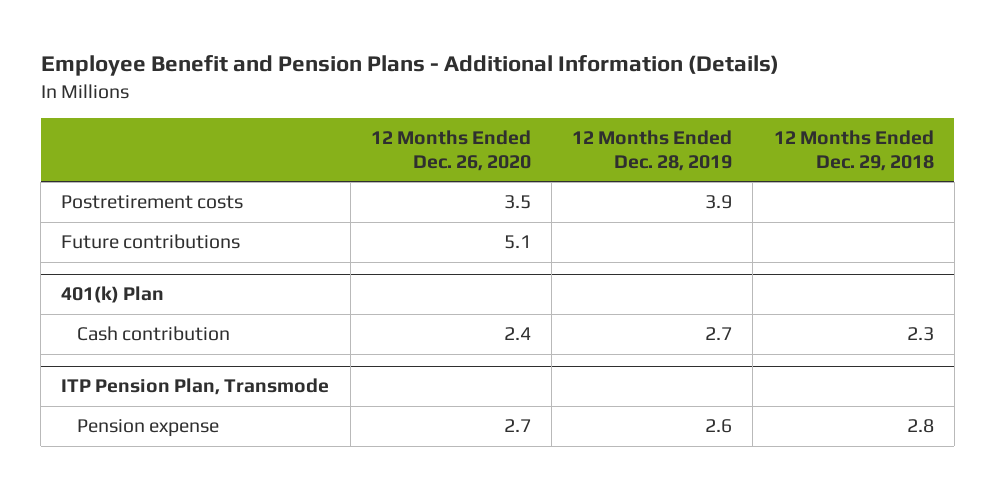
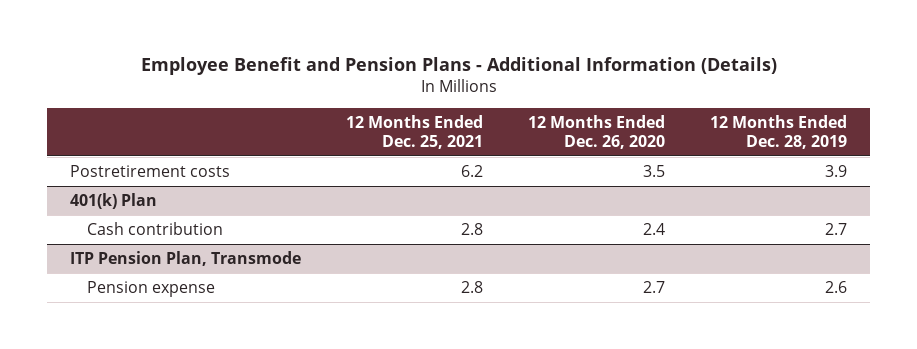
[773,129,934,171] 12 Months Ended Dec. 29, 2018 -> none
none -> [345,114,483,149] 12 Months Ended Dec. 25, 2021
[61,234,241,250] Future contributions -> none

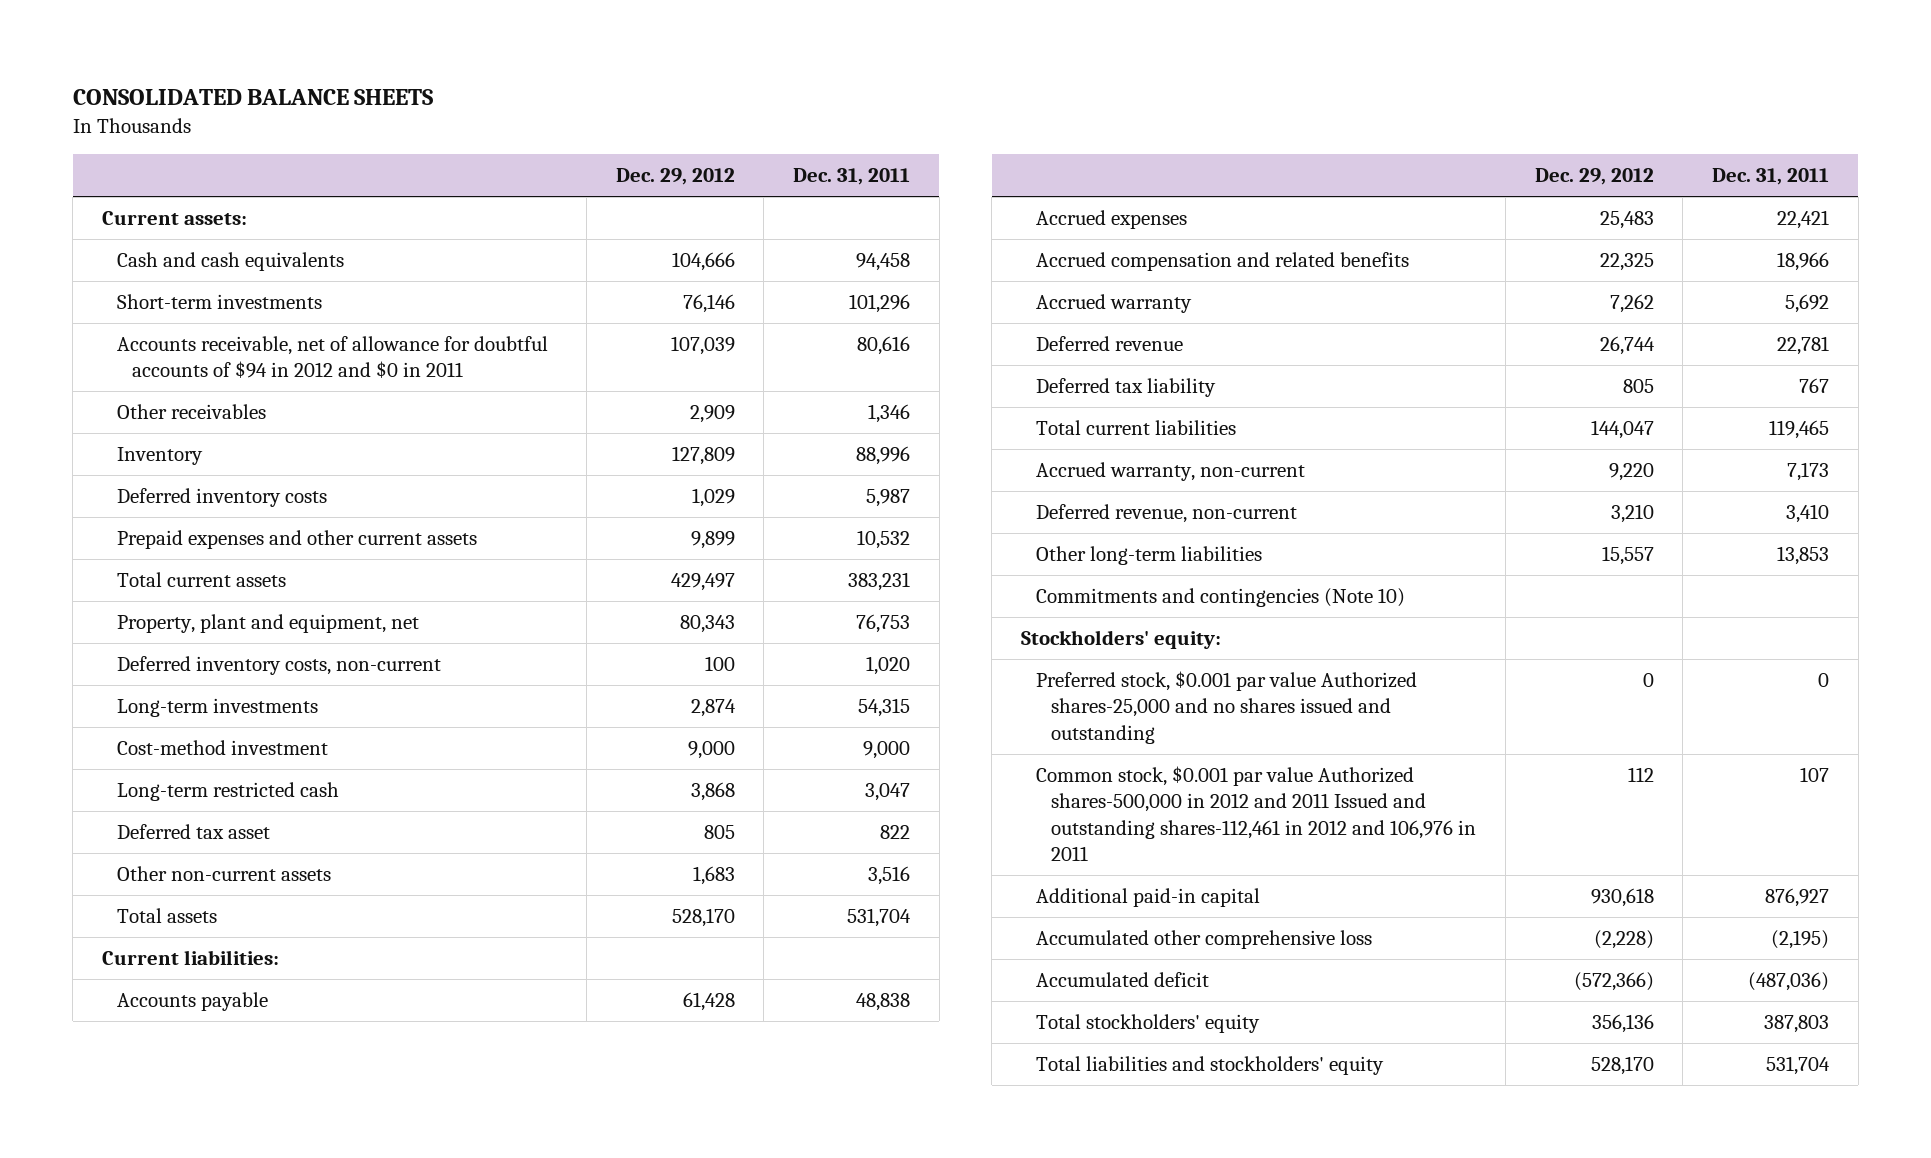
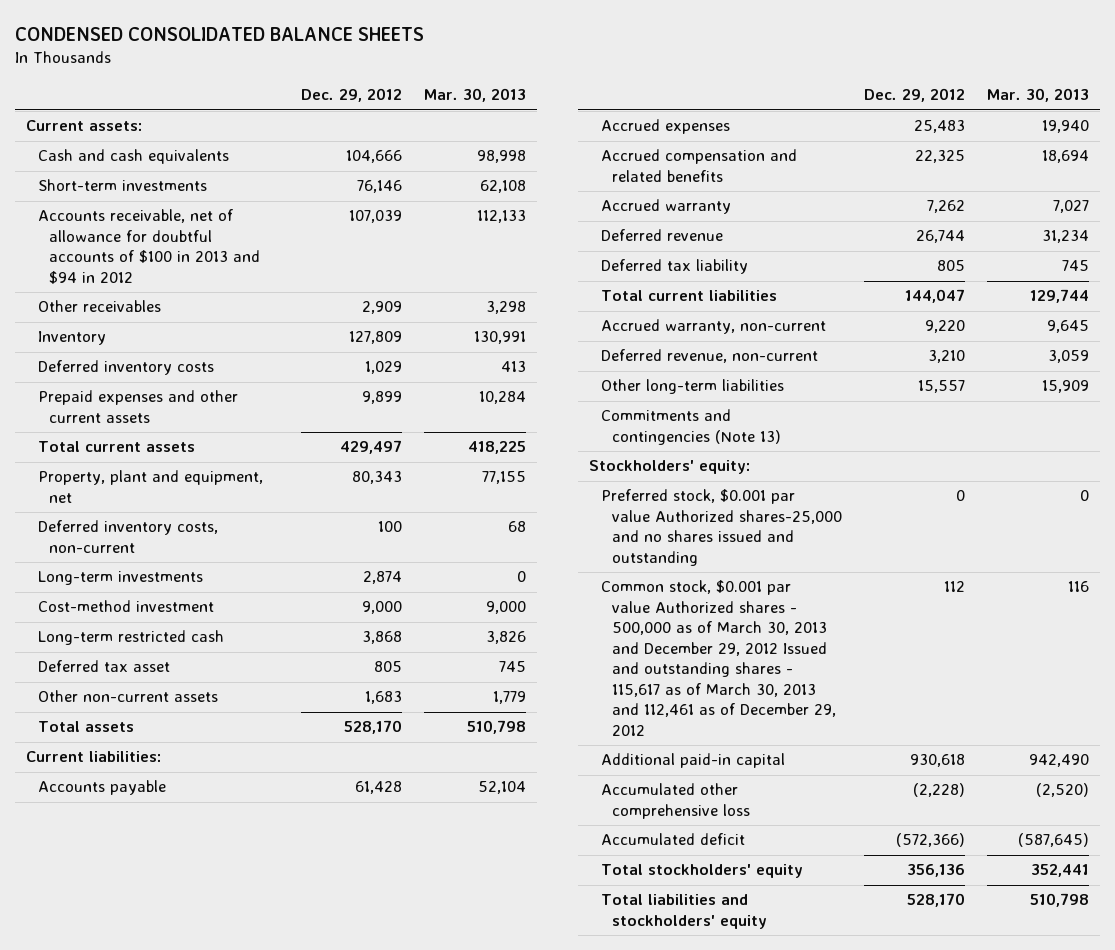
[72,89,433,106] CONSOLIDATED BALANCE SHEETS -> [15,26,425,41] CONDENSED CONSOLIDATED BALANCE SHEETS
[792,168,910,186] Dec. 31, 2011 -> none
none -> [423,88,526,103] Mar. 30, 2013
[116,336,548,379] Accounts receivable, net of allowance for doubtful accounts of $94 in 2012 and $0 in 2011 -> [37,209,261,284] Accounts receivable, net of allowance for doubtful accounts of $100 in 2013 and $94 in 2012
[1035,588,1405,608] Commitments and contingencies (Note 10) -> [600,409,782,445] Commitments and contingencies (Note 13)
[1035,766,1477,862] Common stock, $0.001 par value Authorized shares-500,000 in 2012 and 2011 Issued and outstanding shares-112,461 in 2012 and 106,976 in 2011 -> [600,580,837,736] Common stock, $0.001 par value Authorized shares - 500,000 as of March 30, 2013 and December 29, 2012 Issued and outstanding shares - 115,617 as of March 30, 2013 and 112,461 as of December 29, 2012

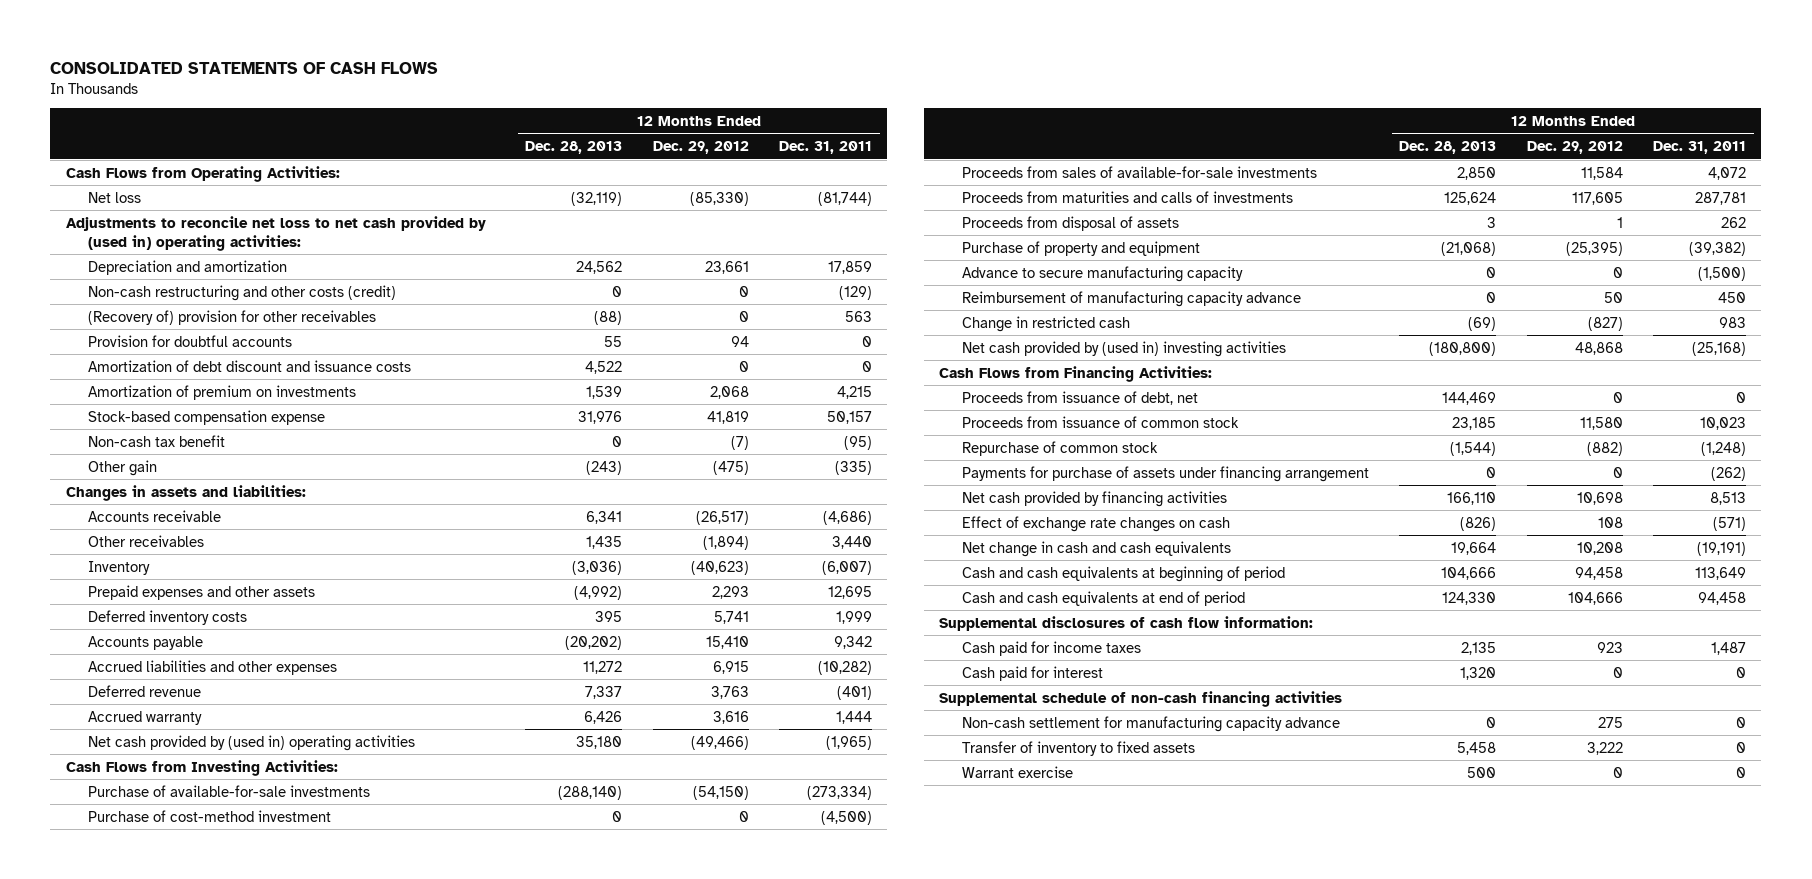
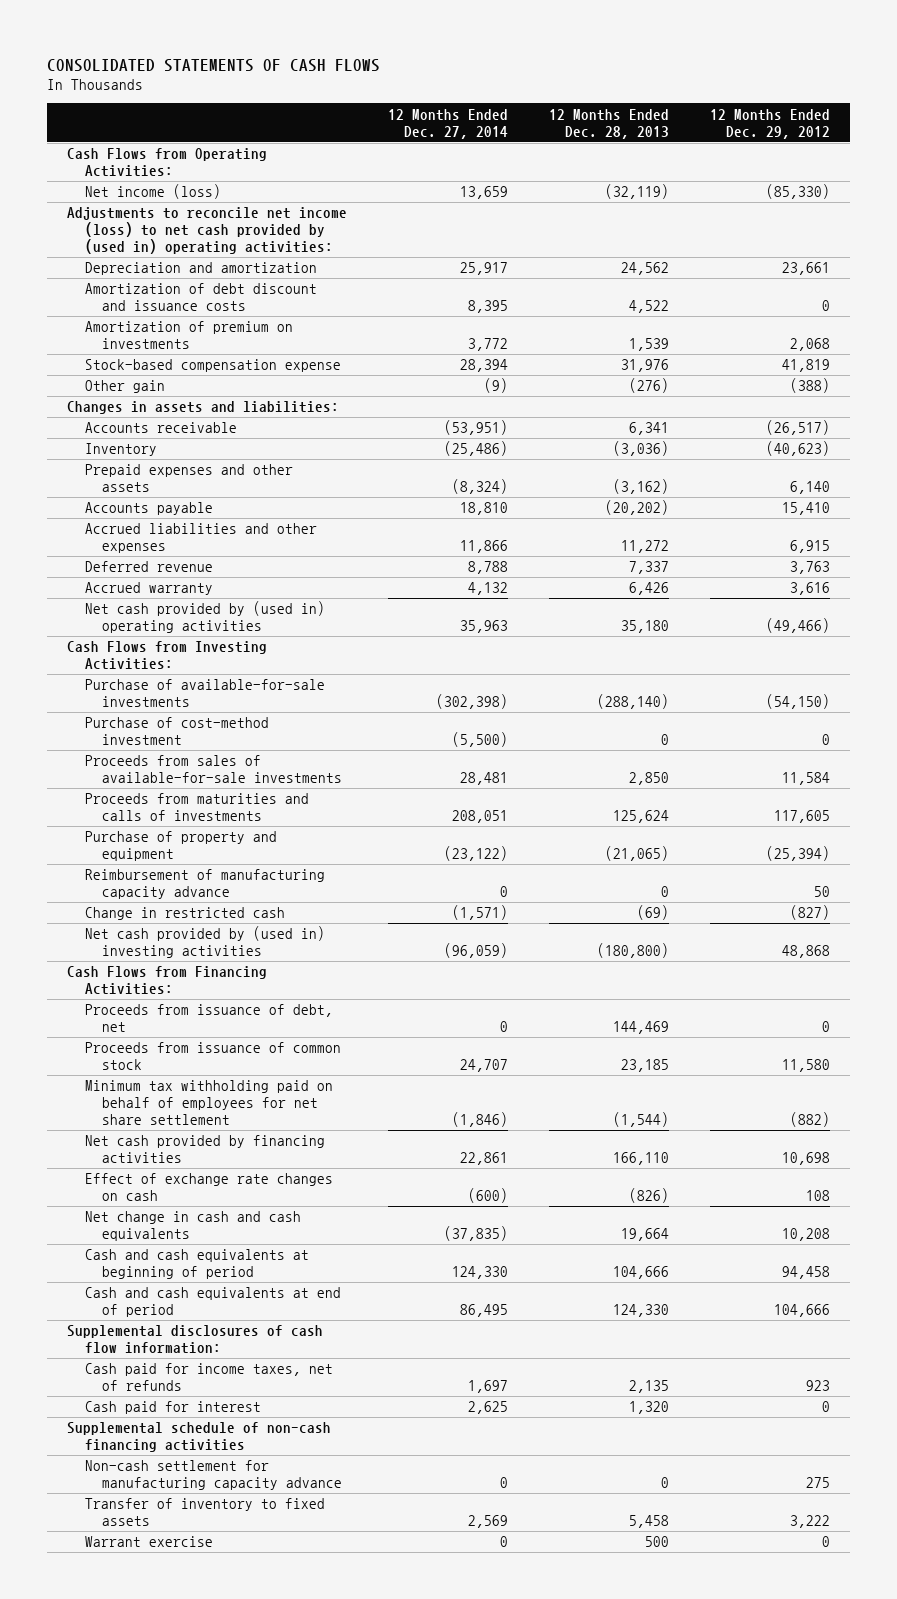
[779,141,873,155] Dec. 31, 2011 -> none
none -> [388,108,509,139] 12 Months Ended Dec. 27, 2014
[88,191,142,203] Net loss -> [84,184,221,200] Net income (loss)
[65,215,486,251] Adjustments to reconcile net loss to net cash provided by (used in) operating activities: -> [67,207,348,254] Adjustments to reconcile net income (loss) to net cash provided by (used in) operating activities:
[88,284,397,301] Non-cash restructuring and other costs (credit) -> none
[88,309,377,325] (Recovery of) provision for other receivables -> none
[88,334,293,347] Provision for doubtful accounts -> none
[88,434,226,447] Non-cash tax benefit -> none
[586,460,623,475] (243) -> [628,378,669,394] (276)
[712,460,749,475] (475) -> [789,378,830,394] (388)
[88,534,205,547] Other receivables -> none
[88,609,248,625] Deferred inventory costs -> none
[574,585,623,600] (4,992) -> [612,479,669,495] (3,162)
[711,585,749,599] 2,293 -> [789,481,830,495] 6,140
[962,215,1180,231] Proceeds from disposal of assets -> none
[962,265,1244,282] Advance to secure manufacturing capacity -> none
[1441,241,1497,256] (21,068) -> [604,846,669,862] (21,065)
[1565,241,1623,256] (25,395) -> [765,846,830,862] (25,394)
[962,465,1370,482] Payments for purchase of assets under financing arrangement -> none
[962,440,1159,456] Repurchase of common stock -> [84,1080,333,1125] Minimum tax withholding paid on behalf of employees for net share settlement
[962,640,1142,656] Cash paid for income taxes -> [84,1363,333,1392] Cash paid for income taxes, net of refunds

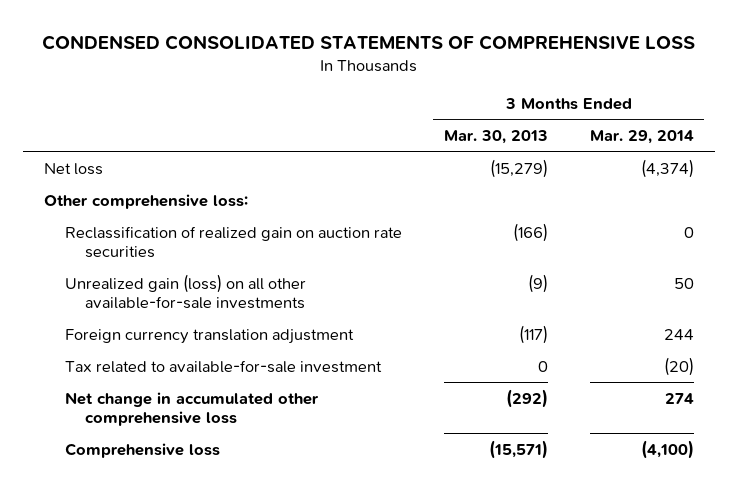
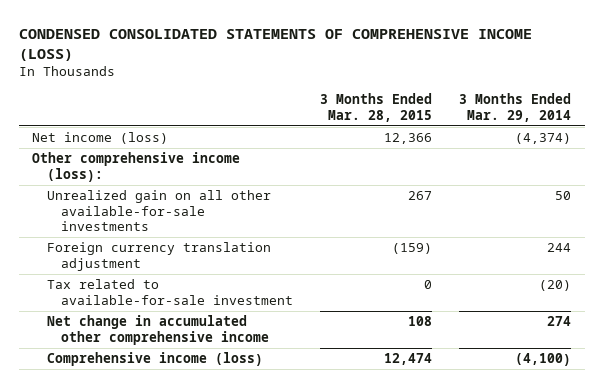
[42,34,696,50] CONDENSED CONSOLIDATED STATEMENTS OF COMPREHENSIVE LOSS -> [18,28,532,61] CONDENSED CONSOLIDATED STATEMENTS OF COMPREHENSIVE INCOME (LOSS)
[443,130,548,145] Mar. 30, 2013 -> none
none -> [320,93,433,122] 3 Months Ended Mar. 28, 2015
[64,225,402,258] Reclassification of realized gain on auction rate securities -> none
[44,162,104,175] Net loss -> [32,132,169,145] Net income (loss)
[44,193,249,209] Other comprehensive loss: -> [32,152,241,182] Other comprehensive income (loss):
[64,273,306,309] Unrealized gain (loss) on all other available-for-sale investments -> [46,190,271,232] Unrealized gain on all other available-for-sale investments
[64,391,319,426] Net change in accumulated other comprehensive loss -> [46,315,270,345] Net change in accumulated other comprehensive income
[64,442,220,458] Comprehensive loss -> [46,352,263,367] Comprehensive income (loss)

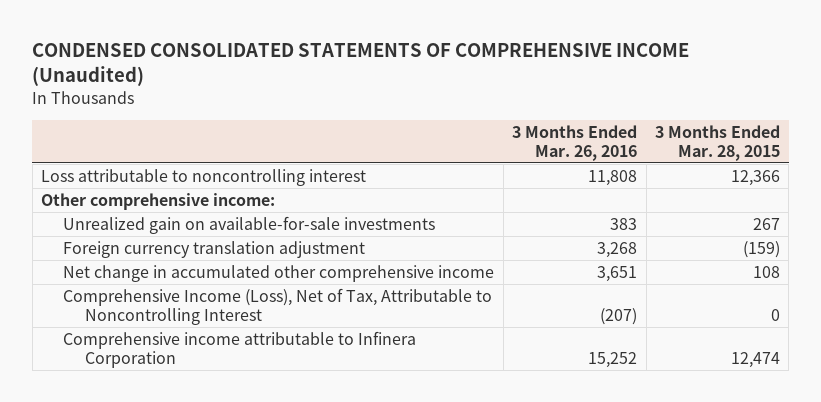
[18,28,532,61] CONDENSED CONSOLIDATED STATEMENTS OF COMPREHENSIVE INCOME (LOSS) -> [32,43,690,87] CONDENSED CONSOLIDATED STATEMENTS OF COMPREHENSIVE INCOME (Unaudited)
[459,93,572,122] 3 Months Ended Mar. 29, 2014 -> none
none -> [512,124,638,161] 3 Months Ended Mar. 26, 2016
[32,132,169,145] Net income (loss) -> [41,168,367,186] Loss attributable to noncontrolling interest
[32,152,241,182] Other comprehensive income (loss): -> [41,192,276,210] Other comprehensive income:
[46,190,271,232] Unrealized gain on all other available-for-sale investments -> [63,215,436,234] Unrealized gain on available-for-sale investments
[46,279,294,305] Tax related to available-for-sale investment -> none
none -> [63,287,493,325] Comprehensive Income (Loss), Net of Tax, Attributable to Noncontrolling Interest
[46,352,263,367] Comprehensive income (loss) -> [63,330,417,368] Comprehensive income attributable to Infinera Corporation

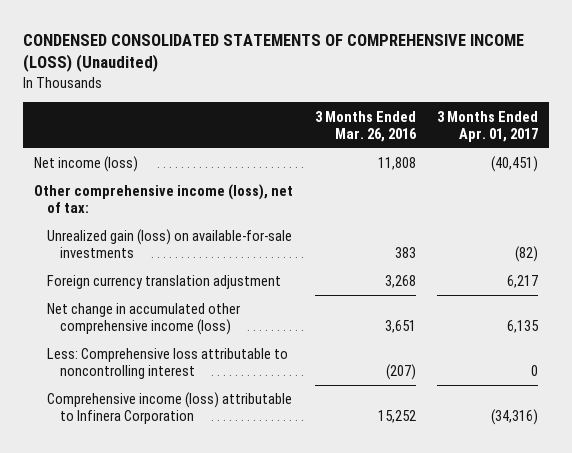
[32,43,690,87] CONDENSED CONSOLIDATED STATEMENTS OF COMPREHENSIVE INCOME (Unaudited) -> [23,33,525,73] CONDENSED CONSOLIDATED STATEMENTS OF COMPREHENSIVE INCOME (LOSS) (Unaudited)
[654,124,780,161] 3 Months Ended Mar. 28, 2015 -> none
none -> [437,110,539,142] 3 Months Ended Apr. 01, 2017
[41,168,367,186] Loss attributable to noncontrolling interest -> [34,156,139,173] Net income (loss)
[41,192,276,210] Other comprehensive income: -> [34,184,294,214] Other comprehensive income (loss), net of tax:
[63,215,436,234] Unrealized gain on available-for-sale investments -> [47,229,293,259] Unrealized gain (loss) on available-for-sale investments
[63,264,495,282] Net change in accumulated other comprehensive income -> [47,303,241,336] Net change in accumulated other comprehensive income (loss)
[63,287,493,325] Comprehensive Income (Loss), Net of Tax, Attributable to Noncontrolling Interest -> [47,348,289,380] Less: Comprehensive loss attributable to noncontrolling interest
[63,330,417,368] Comprehensive income attributable to Infinera Corporation -> [47,392,293,425] Comprehensive income (loss) attributable to Infinera Corporation

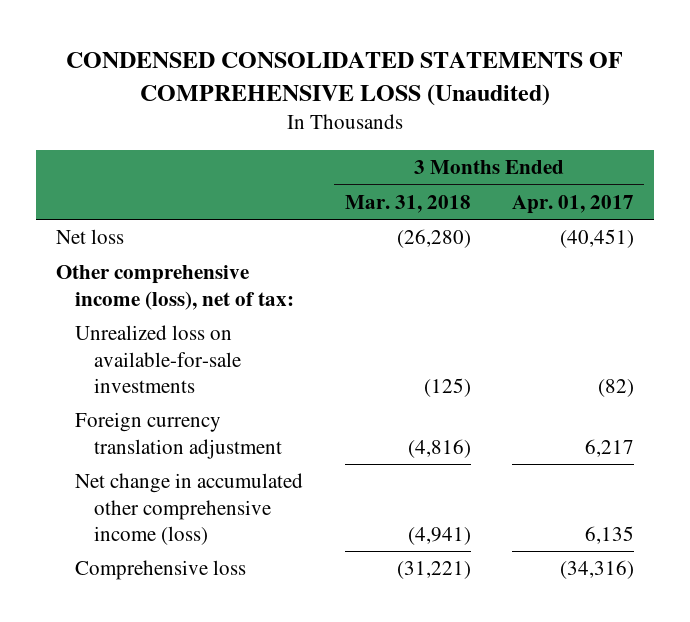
[23,33,525,73] CONDENSED CONSOLIDATED STATEMENTS OF COMPREHENSIVE INCOME (LOSS) (Unaudited) -> [66,52,624,106] CONDENSED CONSOLIDATED STATEMENTS OF COMPREHENSIVE LOSS (Unaudited)
[314,110,417,142] 3 Months Ended Mar. 26, 2016 -> none
none -> [344,194,471,213] Mar. 31, 2018
[34,156,139,173] Net income (loss) -> [56,229,125,245] Net loss
[47,229,293,259] Unrealized gain (loss) on available-for-sale investments -> [75,325,242,393] Unrealized loss on available-for-sale investments
[47,348,289,380] Less: Comprehensive loss attributable to noncontrolling interest -> none
[47,392,293,425] Comprehensive income (loss) attributable to Infinera Corporation -> [75,560,247,581] Comprehensive loss

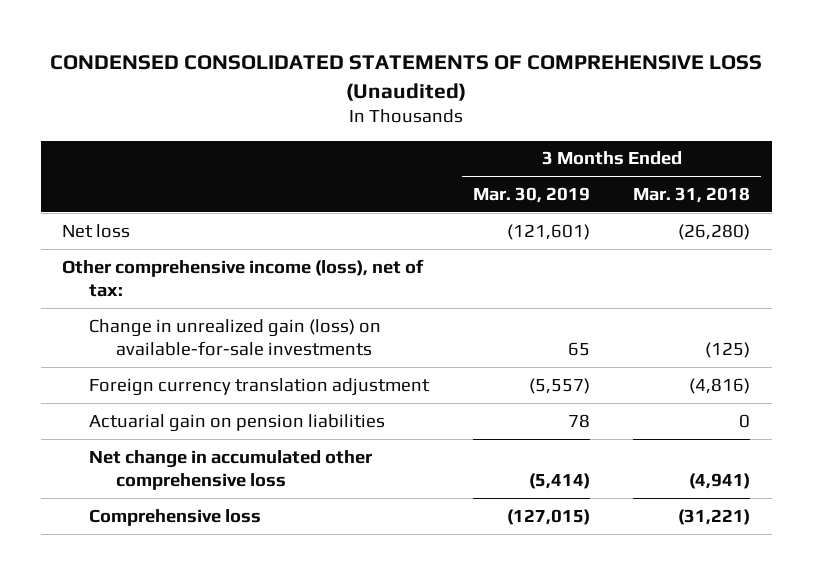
[511,194,634,214] Apr. 01, 2017 -> none
none -> [472,186,590,203] Mar. 30, 2019
[75,325,242,393] Unrealized loss on available-for-sale investments -> [89,318,382,356] Change in unrealized gain (loss) on available-for-sale investments
none -> [89,413,386,432] Actuarial gain on pension liabilities
[75,473,304,545] Net change in accumulated other comprehensive income (loss) -> [89,449,374,490] Net change in accumulated other comprehensive loss

